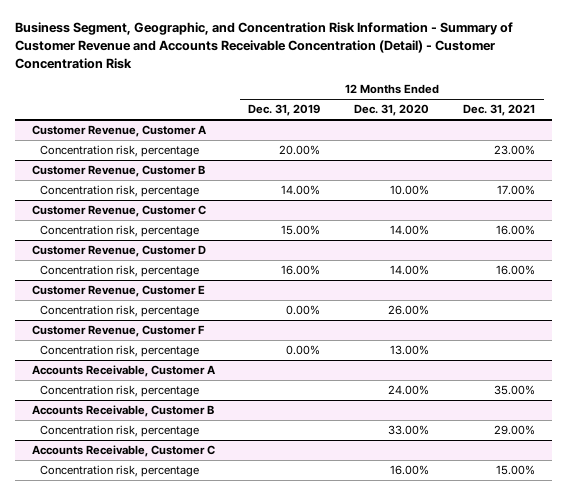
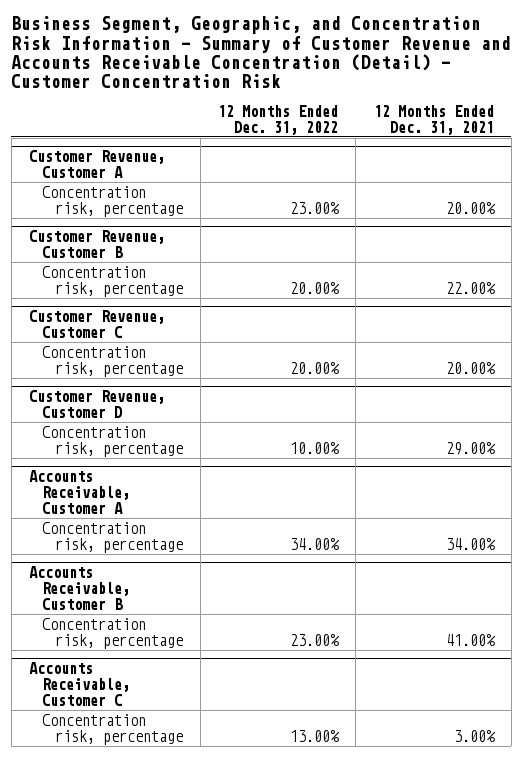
[248,104,321,117] Dec. 31, 2019 -> none
[354,104,430,117] Dec. 31, 2020 -> none
none -> [218,104,339,135] 12 Months Ended Dec. 31, 2022
[494,145,536,156] 23.00% -> [445,201,496,214] 20.00%
[497,185,536,196] 17.00% -> [445,281,496,294] 22.00%
[496,225,536,236] 16.00% -> [445,361,496,374] 20.00%
[31,285,205,298] Customer Revenue, Customer E -> none
[40,305,200,318] Concentration risk, percentage -> none
[31,325,205,338] Customer Revenue, Customer F -> none
[40,345,200,358] Concentration risk, percentage -> none
[496,265,536,276] 16.00% -> [445,441,496,455] 29.00%
[494,385,536,396] 35.00% -> [445,537,496,550] 34.00%
[494,425,536,436] 29.00% -> [445,633,496,646] 41.00%
[496,465,536,476] 15.00% -> [453,729,496,742] 3.00%

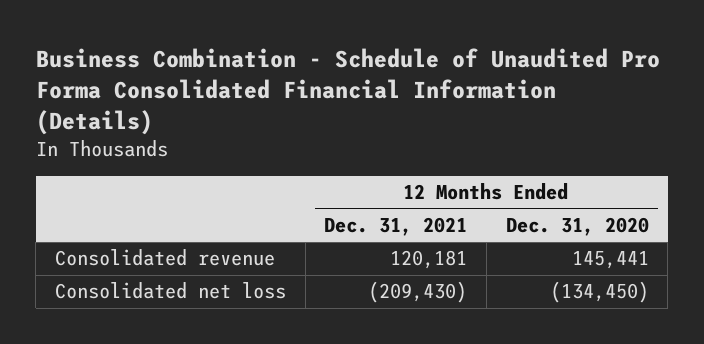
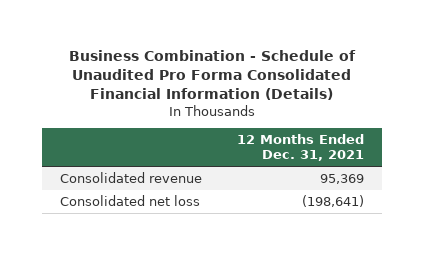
[505,216,649,236] Dec. 31, 2020 -> none
[390,250,468,270] 120,181 -> [320,174,365,185] 95,369
[368,281,468,304] (209,430) -> [302,195,365,208] (198,641)

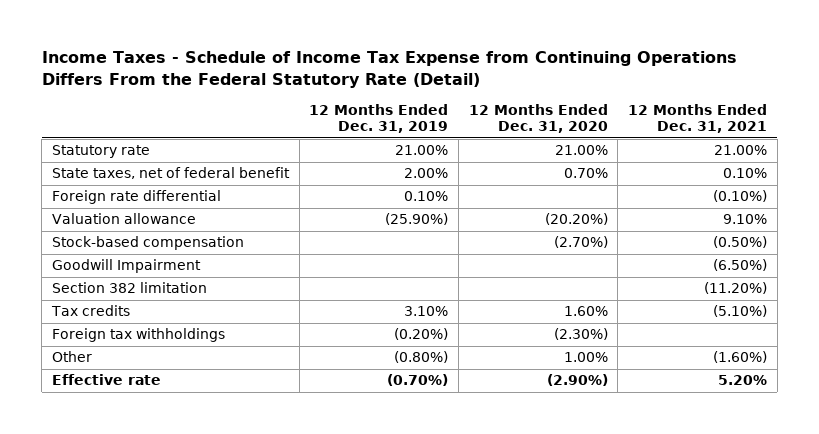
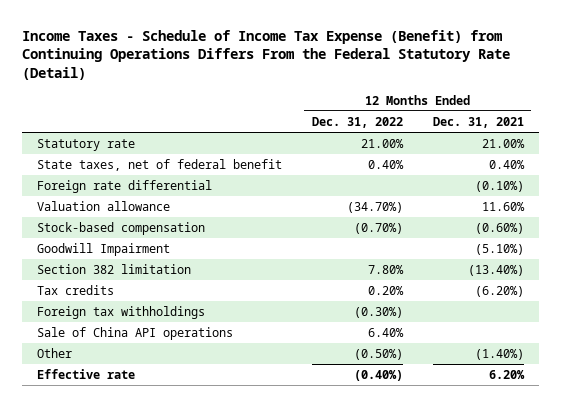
[41,51,737,88] Income Taxes - Schedule of Income Tax Expense from Continuing Operations Differs From the Federal Statutory Rate (Detail) -> [21,29,510,80] Income Taxes - Schedule of Income Tax Expense (Benefit) from Continuing Operations Differs From the Federal Statutory Rate (Detail)
[309,103,449,134] 12 Months Ended Dec. 31, 2019 -> none
[468,103,608,134] 12 Months Ended Dec. 31, 2020 -> none
none -> [311,116,403,128] Dec. 31, 2022
[722,168,767,179] 0.10% -> [488,159,525,169] 0.40%
[722,214,767,225] 9.10% -> [481,201,525,211] 11.60%
[712,236,767,249] (0.50%) -> [474,222,524,234] (0.60%)
[712,259,767,272] (6.50%) -> [474,243,524,255] (5.10%)
[703,282,767,295] (11.20%) -> [467,264,524,276] (13.40%)
[712,305,767,318] (5.10%) -> [474,285,524,297] (6.20%)
none -> [36,326,233,340] Sale of China API operations
[712,351,767,364] (1.60%) -> [474,348,524,360] (1.40%)
[717,375,767,386] 5.20% -> [488,369,525,379] 6.20%

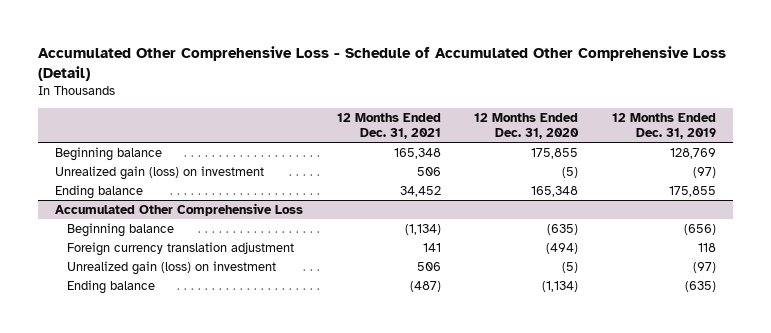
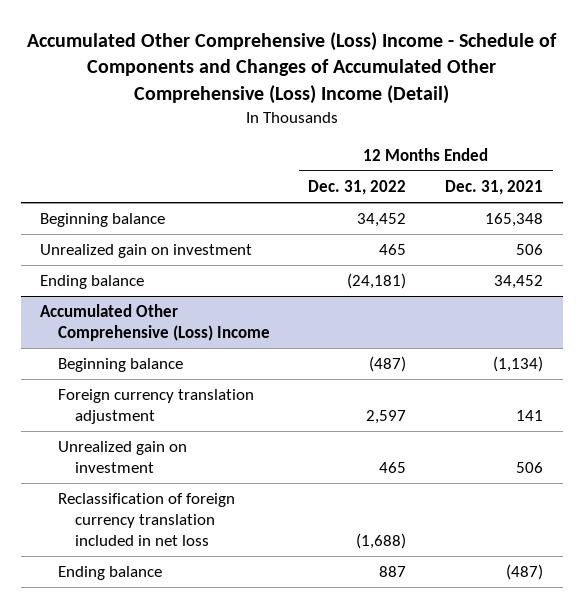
[37,45,726,81] Accumulated Other Comprehensive Loss - Schedule of Accumulated Other Comprehensive Loss (Detail) -> [26,32,557,104] Accumulated Other Comprehensive (Loss) Income - Schedule of Components and Changes of Accumulated Other Comprehensive (Loss) Income (Detail)
[474,112,580,140] 12 Months Ended Dec. 31, 2020 -> none
[612,112,717,140] 12 Months Ended Dec. 31, 2019 -> none
none -> [308,180,407,196] Dec. 31, 2022
[54,165,264,180] Unrealized gain (loss) on investment -> [40,244,253,259] Unrealized gain on investment
[54,202,303,216] Accumulated Other Comprehensive Loss -> [40,304,270,341] Accumulated Other Comprehensive (Loss) Income
[67,260,277,275] Unrealized gain (loss) on investment -> [57,441,187,473] Unrealized gain on investment
none -> [57,493,235,546] Reclassification of foreign currency translation included in net loss

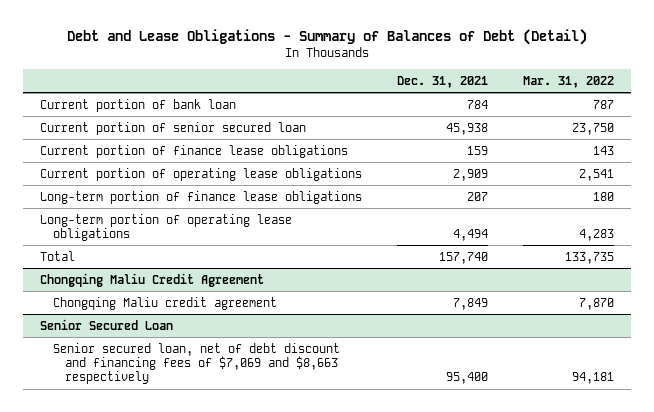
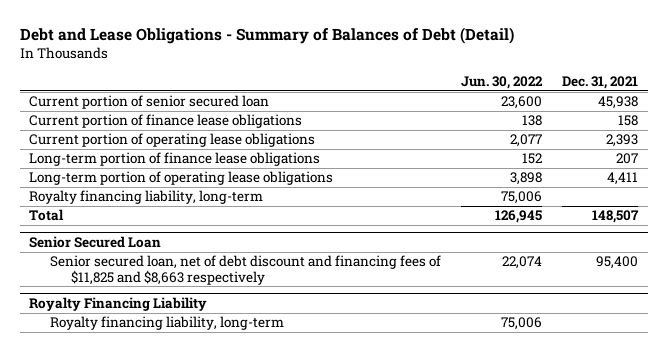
[522,76,614,89] Mar. 31, 2022 -> none
none -> [460,75,543,89] Jun. 30, 2022
[40,98,237,112] Current portion of bank loan -> none
[466,145,488,155] 159 -> [617,115,638,127] 158
[452,168,488,181] 2,909 -> [605,134,638,148] 2,393
[40,272,265,287] Chongqing Maliu Credit Agreement -> none
[52,296,277,310] Chongqing Maliu credit agreement -> none
[452,228,488,241] 4,494 -> [606,172,638,186] 4,411
none -> [29,190,264,205] Royalty financing liability, long-term
[438,251,488,264] 157,740 -> [591,210,639,224] 148,507
[52,342,340,385] Senior secured loan, net of debt discount and financing fees of $7,069 and $8,663 respectively -> [50,255,442,285] Senior secured loan, net of debt discount and financing fees of $11,825 and $8,663 respectively
none -> [29,297,208,312] Royalty Financing Liability
none -> [50,316,285,331] Royalty financing liability, long-term

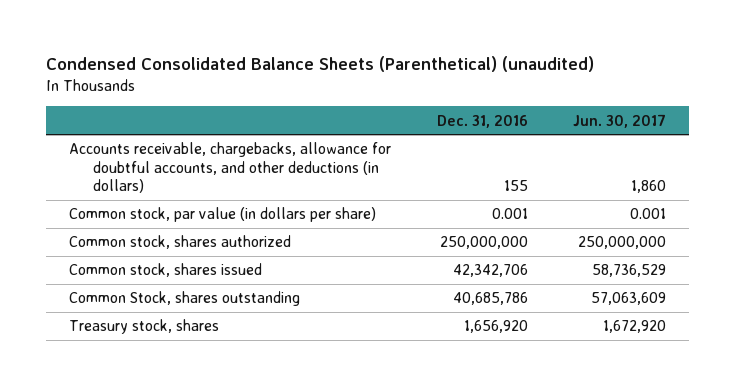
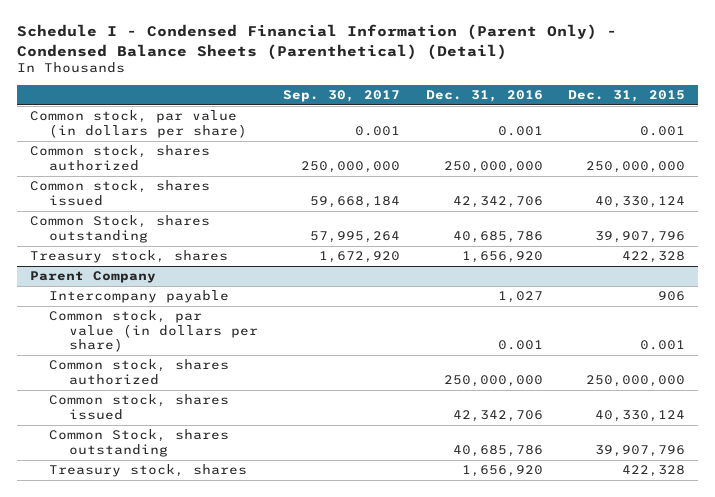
[46,56,595,73] Condensed Consolidated Balance Sheets (Parenthetical) (unaudited) -> [17,24,618,60] Schedule I - Condensed Financial Information (Parent Only) - Condensed Balance Sheets (Parenthetical) (Detail)
[573,113,667,128] Jun. 30, 2017 -> none
none -> [283,90,401,103] Sep. 30, 2017
none -> [568,90,686,103] Dec. 31, 2015
[69,142,392,194] Accounts receivable, chargebacks, allowance for doubtful accounts, and other deductions (in dollars) -> none
none -> [29,271,156,284] Parent Company
none -> [49,290,230,304] Intercompany payable
none -> [49,310,258,353] Common stock, par value (in dollars per share)
none -> [49,359,230,385] Common stock, shares authorized
none -> [49,394,230,420] Common stock, shares issued
none -> [49,429,230,457] Common Stock, shares outstanding
none -> [49,464,248,478] Treasury stock, shares

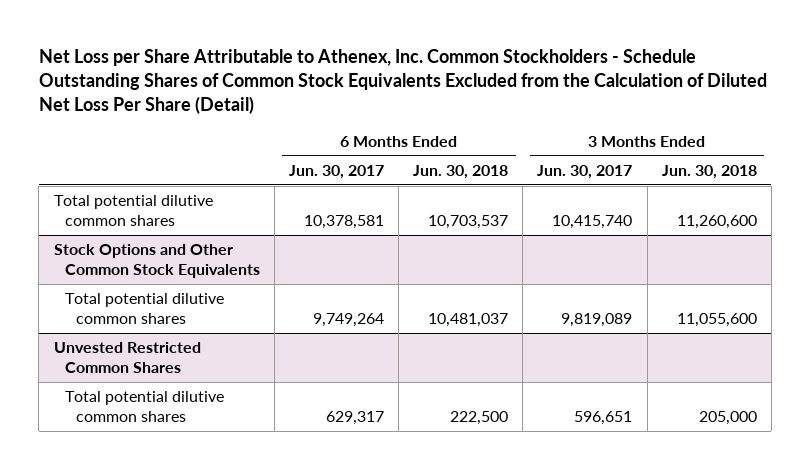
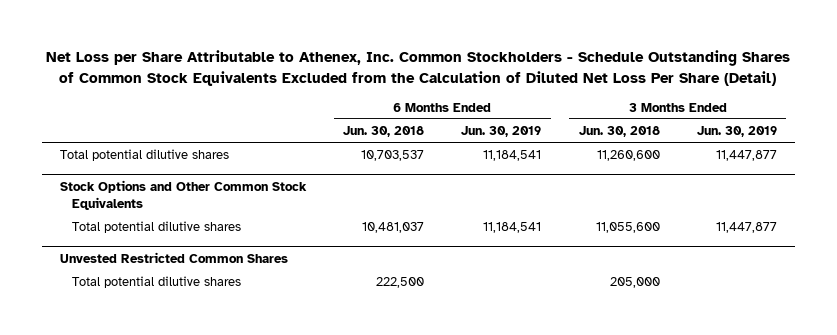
[289,164,385,179] Jun. 30, 2017 -> none
[537,164,633,179] Jun. 30, 2017 -> none
none -> [461,125,542,137] Jun. 30, 2019
none -> [696,125,777,137] Jun. 30, 2019
[53,195,213,226] Total potential dilutive common shares -> [60,149,230,162] Total potential dilutive shares
[64,293,224,324] Total potential dilutive common shares -> [72,221,242,234] Total potential dilutive shares
[64,391,224,422] Total potential dilutive common shares -> [72,276,242,289] Total potential dilutive shares

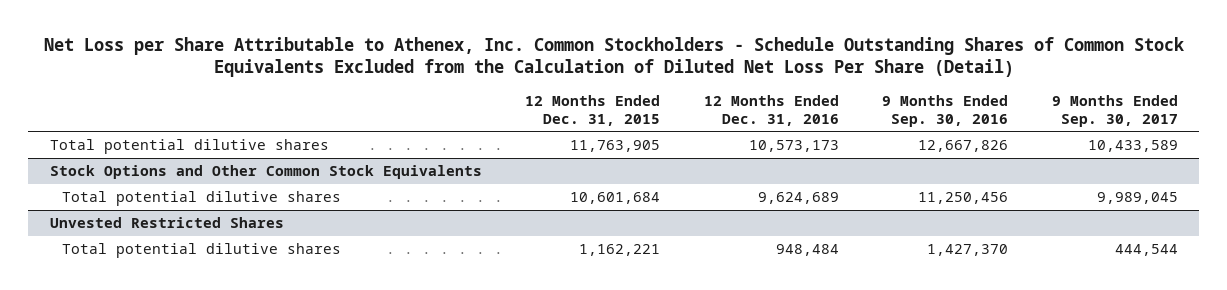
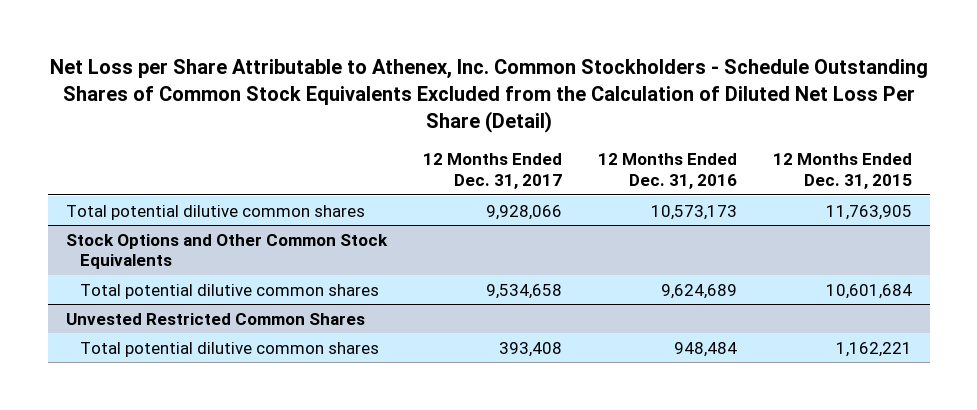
[882,95,1009,127] 9 Months Ended Sep. 30, 2016 -> none
[1051,95,1178,127] 9 Months Ended Sep. 30, 2017 -> none
none -> [422,153,562,190] 12 Months Ended Dec. 31, 2017
[49,139,329,155] Total potential dilutive shares -> [65,204,365,220] Total potential dilutive common shares
[61,191,341,207] Total potential dilutive shares -> [79,283,379,299] Total potential dilutive common shares
[49,217,284,229] Unvested Restricted Shares -> [65,312,365,325] Unvested Restricted Common Shares
[61,243,341,259] Total potential dilutive shares -> [79,341,379,357] Total potential dilutive common shares

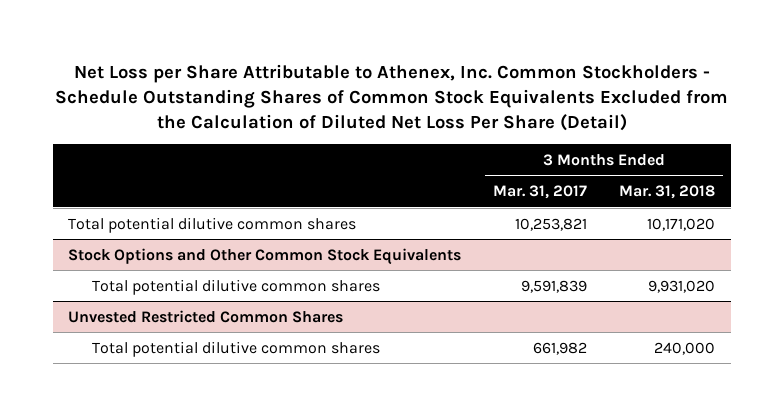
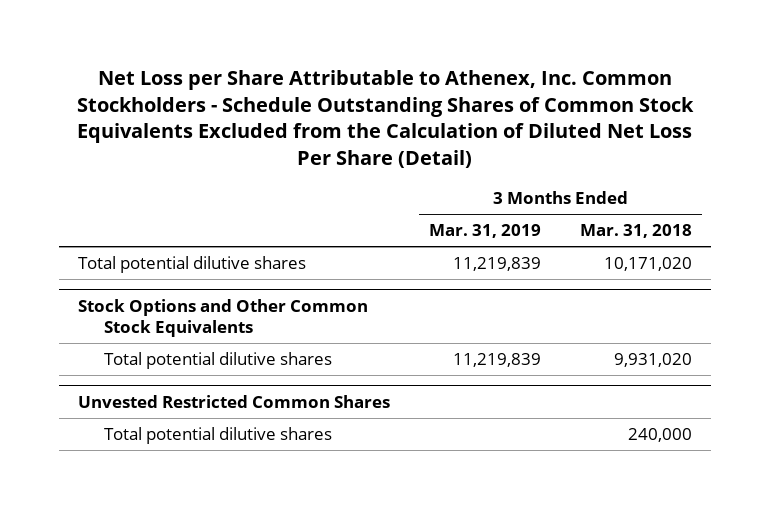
[493,185,588,200] Mar. 31, 2017 -> none
none -> [429,224,542,239] Mar. 31, 2019
[68,216,357,233] Total potential dilutive common shares -> [78,256,307,274] Total potential dilutive shares
[92,278,381,295] Total potential dilutive common shares -> [104,352,333,370] Total potential dilutive shares
[92,340,381,357] Total potential dilutive common shares -> [104,427,333,445] Total potential dilutive shares

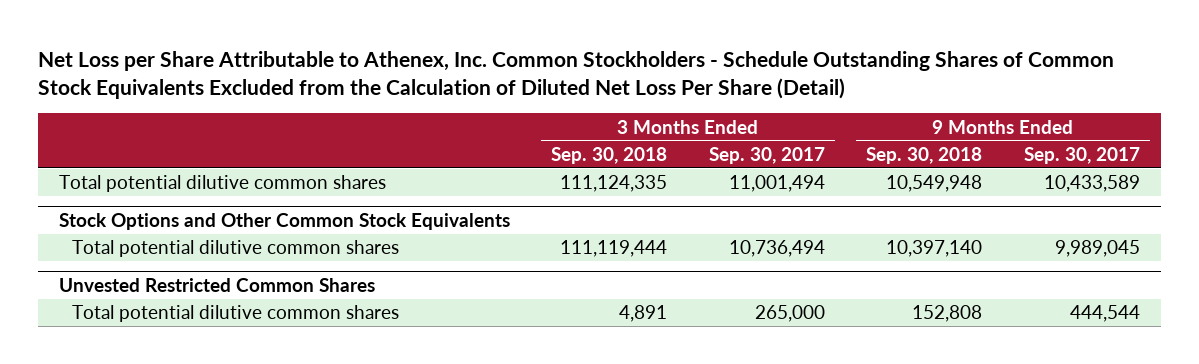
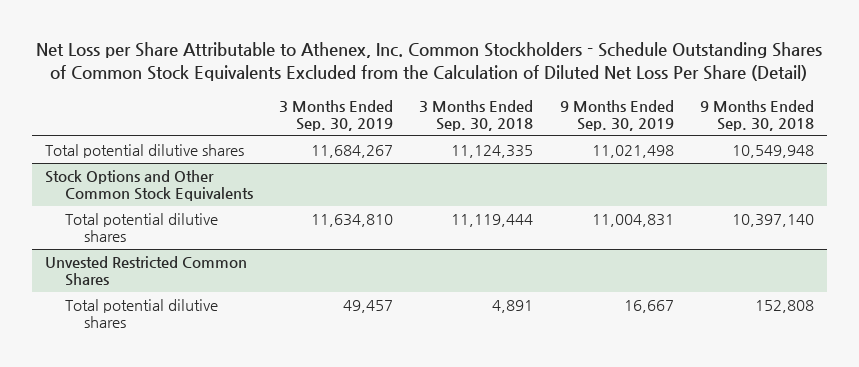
[708,146,825,164] Sep. 30, 2017 -> none
[1023,146,1140,164] Sep. 30, 2017 -> none
none -> [278,99,393,131] 3 Months Ended Sep. 30, 2019
none -> [559,99,674,131] 9 Months Ended Sep. 30, 2019
[58,175,386,193] Total potential dilutive common shares -> [45,144,245,159] Total potential dilutive shares
[560,175,668,193] 111,124,335 -> [451,145,534,159] 11,124,335
[71,240,399,258] Total potential dilutive common shares -> [64,213,218,243] Total potential dilutive shares
[560,240,668,258] 111,119,444 -> [451,214,534,228] 11,119,444
[71,305,399,323] Total potential dilutive common shares -> [64,299,218,329] Total potential dilutive shares

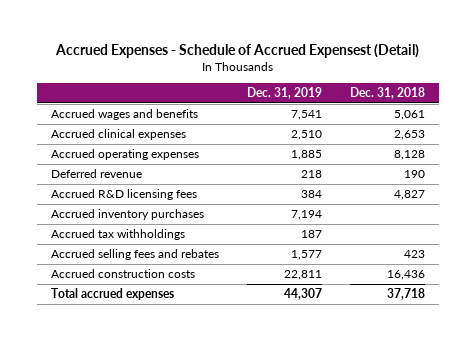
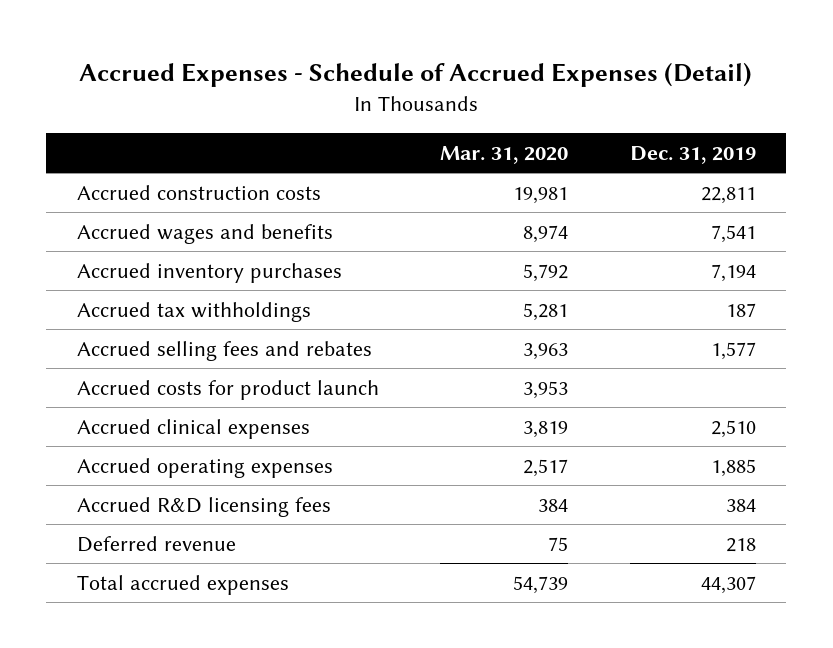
[54,43,419,58] Accrued Expenses - Schedule of Accrued Expensest (Detail) -> [79,61,753,87] Accrued Expenses - Schedule of Accrued Expenses (Detail)
[350,86,426,99] Dec. 31, 2018 -> none
none -> [440,145,569,164] Mar. 31, 2020
[50,269,195,279] Accrued construction costs -> [77,184,322,200] Accrued construction costs
none -> [77,379,380,400] Accrued costs for product launch
[50,129,186,141] Accrued clinical expenses -> [77,418,311,439] Accrued clinical expenses
[50,149,199,161] Accrued operating expenses -> [77,457,334,478] Accrued operating expenses
[50,189,197,201] Accrued R&D licensing fees -> [77,496,332,517] Accrued R&D licensing fees
[50,169,142,179] Deferred revenue -> [77,535,237,552] Deferred revenue

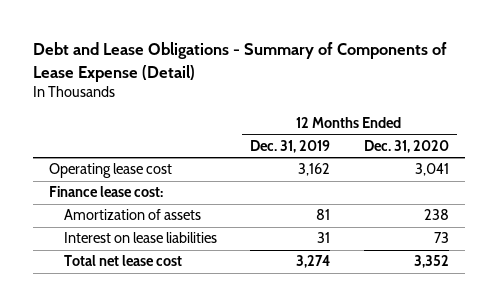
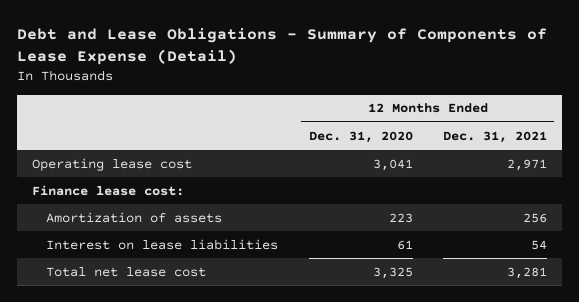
[250,139,331,153] Dec. 31, 2019 -> none
none -> [442,130,547,143] Dec. 31, 2021
[423,209,449,221] 238 -> [388,212,413,223] 223
[433,232,449,244] 73 -> [396,239,413,250] 61
[413,255,449,269] 3,352 -> [372,266,413,279] 3,325

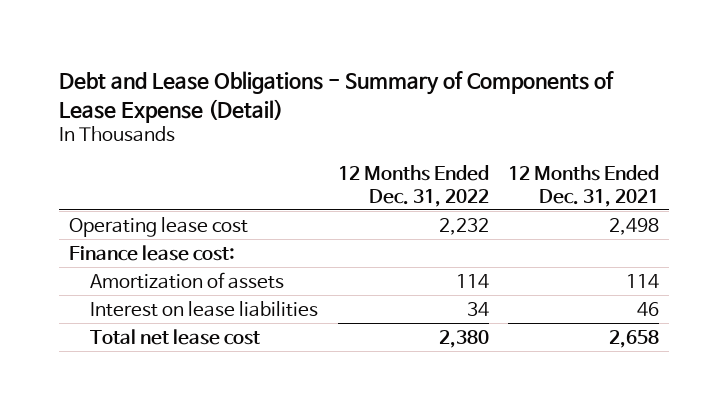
[308,130,413,143] Dec. 31, 2020 -> none
none -> [337,165,489,207] 12 Months Ended Dec. 31, 2022
[506,158,547,171] 2,971 -> [609,217,660,235] 2,498
[522,212,547,223] 256 -> [626,273,660,288] 114
[530,239,547,250] 54 -> [637,301,660,316] 46
[506,266,547,279] 3,281 -> [609,329,660,348] 2,658

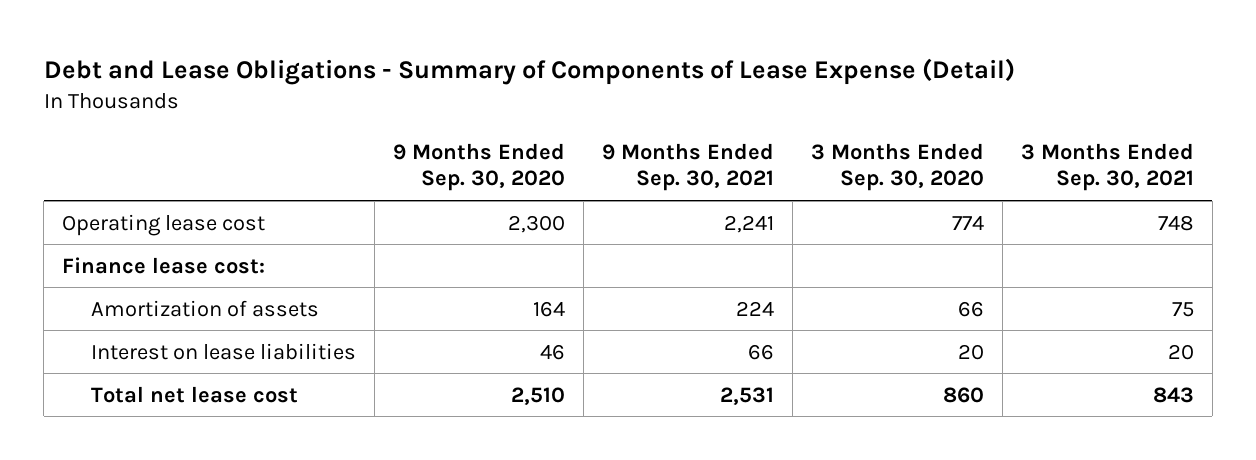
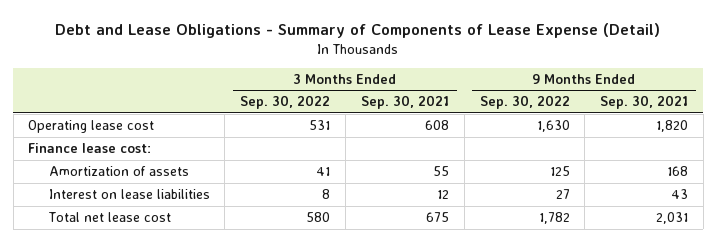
[392,143,565,192] 9 Months Ended Sep. 30, 2020 -> none
[810,143,984,192] 3 Months Ended Sep. 30, 2020 -> none
none -> [240,95,331,110] Sep. 30, 2022
none -> [479,95,570,110] Sep. 30, 2022
[723,214,774,233] 2,241 -> [656,120,689,133] 1,820
[1157,214,1194,231] 748 -> [424,120,449,131] 608
[735,300,774,316] 224 -> [667,166,689,177] 168
[1171,301,1194,317] 75 -> [432,166,449,177] 55
[747,343,774,360] 66 -> [671,189,689,200] 43
[1167,343,1194,360] 20 -> [436,190,449,200] 12
[719,386,774,405] 2,531 -> [656,212,689,225] 2,031
[1152,386,1194,403] 843 -> [425,212,449,223] 675

